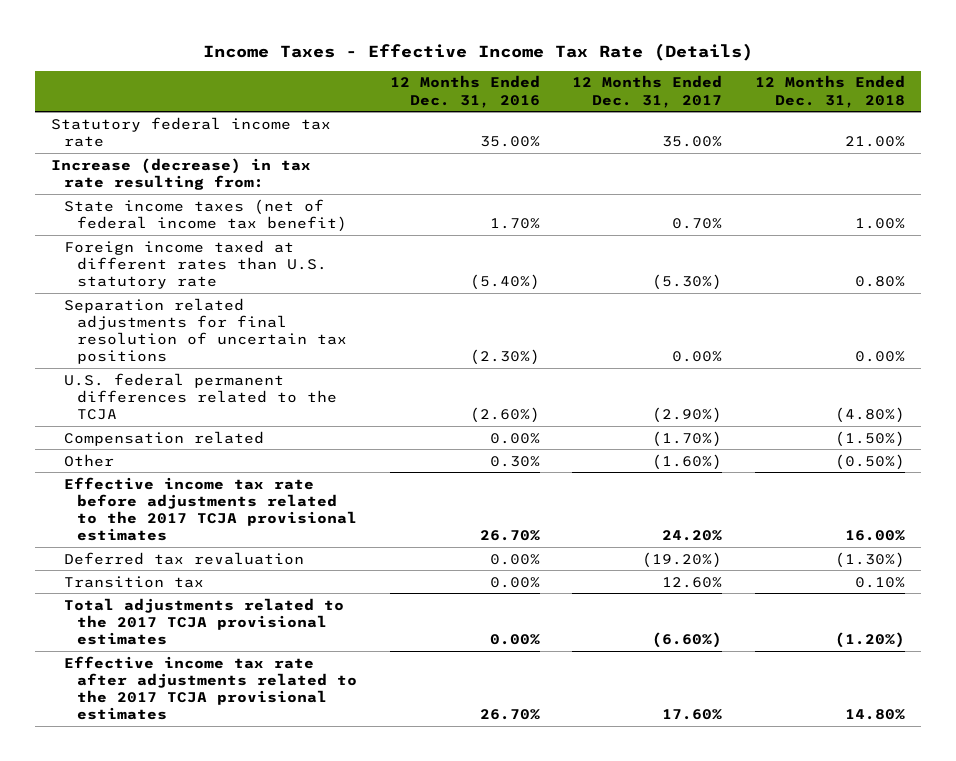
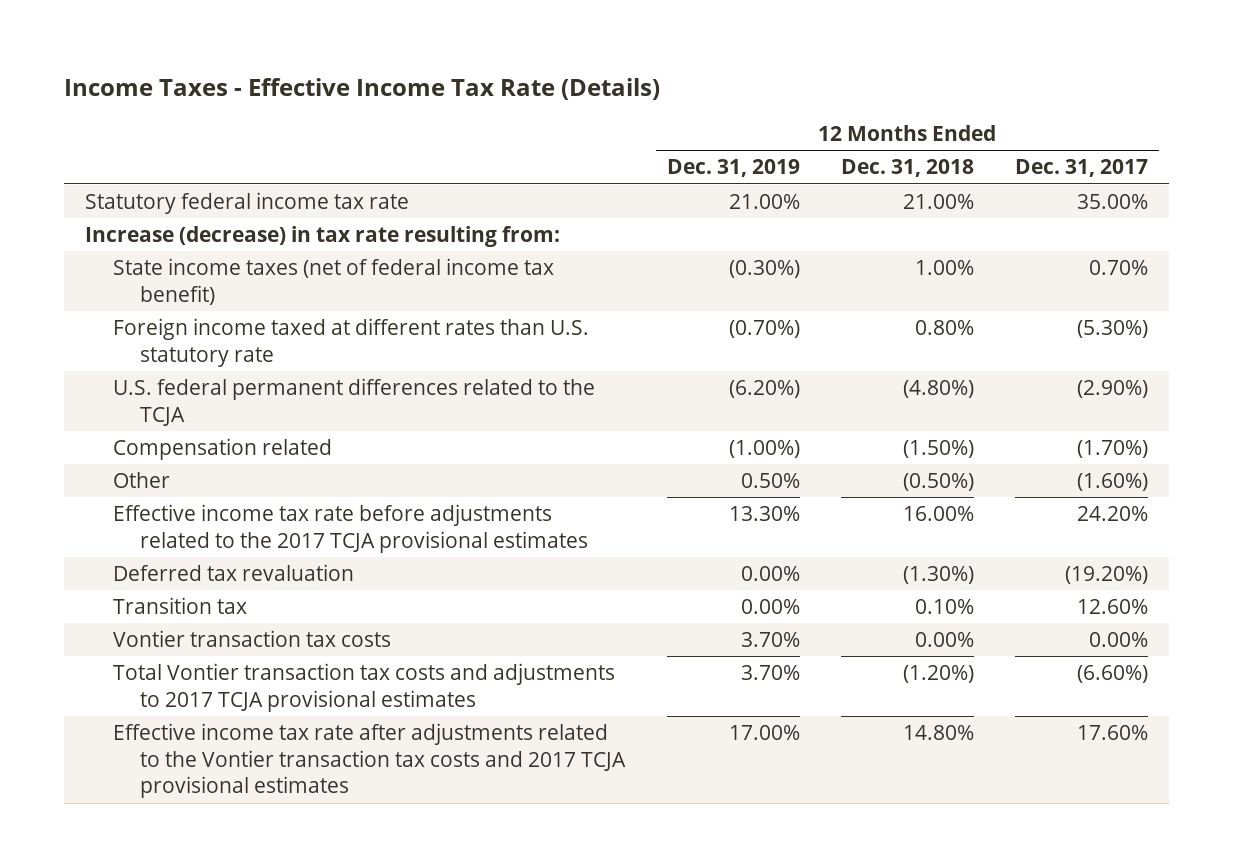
[389,75,540,108] 12 Months Ended Dec. 31, 2016 -> none
none -> [666,159,800,178] Dec. 31, 2019
[64,297,348,365] Separation related adjustments for final resolution of uncertain tax positions -> none
none -> [112,630,391,648] Vontier transaction tax costs
[64,597,345,646] Total adjustments related to the 2017 TCJA provisional estimates -> [112,663,615,712] Total Vontier transaction tax costs and adjustments to 2017 TCJA provisional estimates
[64,655,358,721] Effective income tax rate after adjustments related to the 2017 TCJA provisional estimates -> [112,723,627,799] Effective income tax rate after adjustments related to the Vontier transaction tax costs and 2017 TCJA provisional estimates

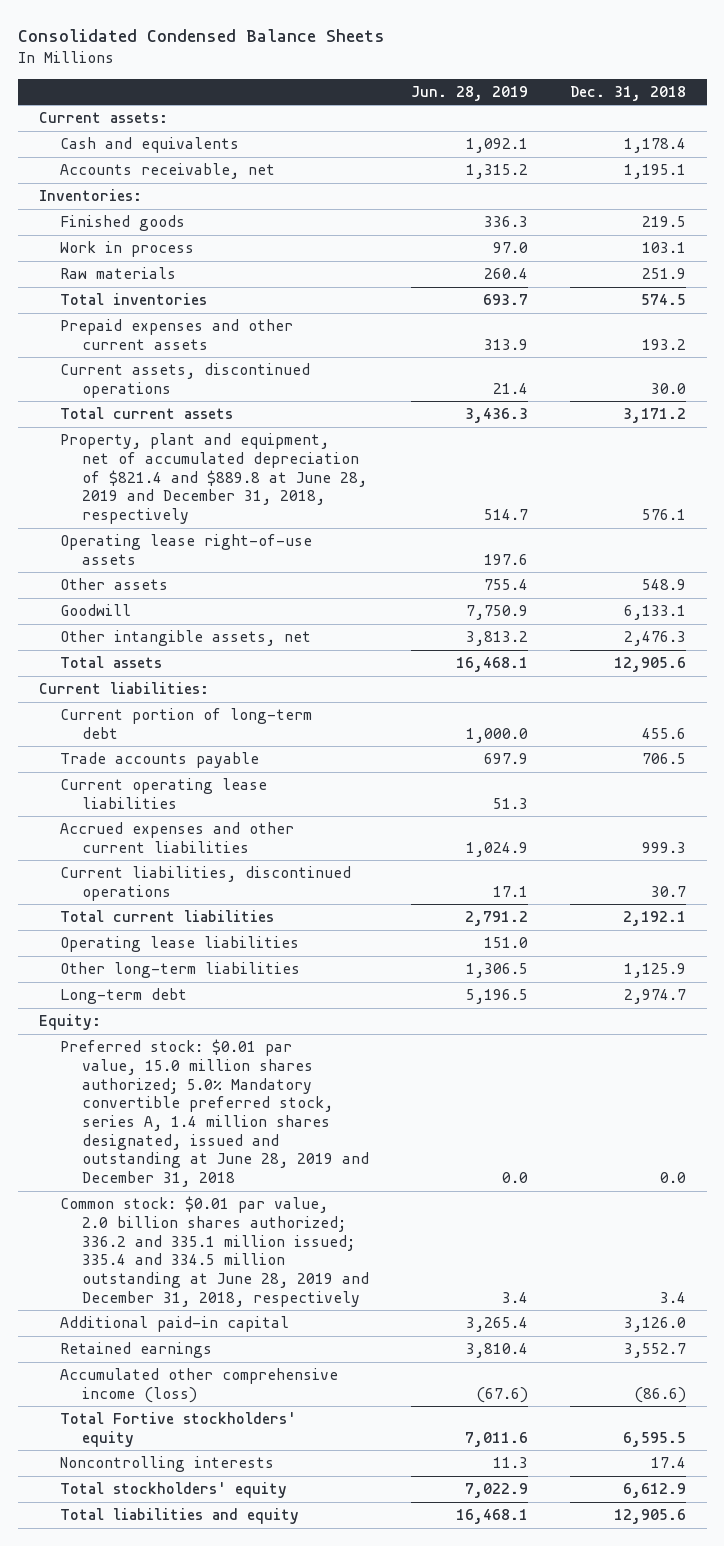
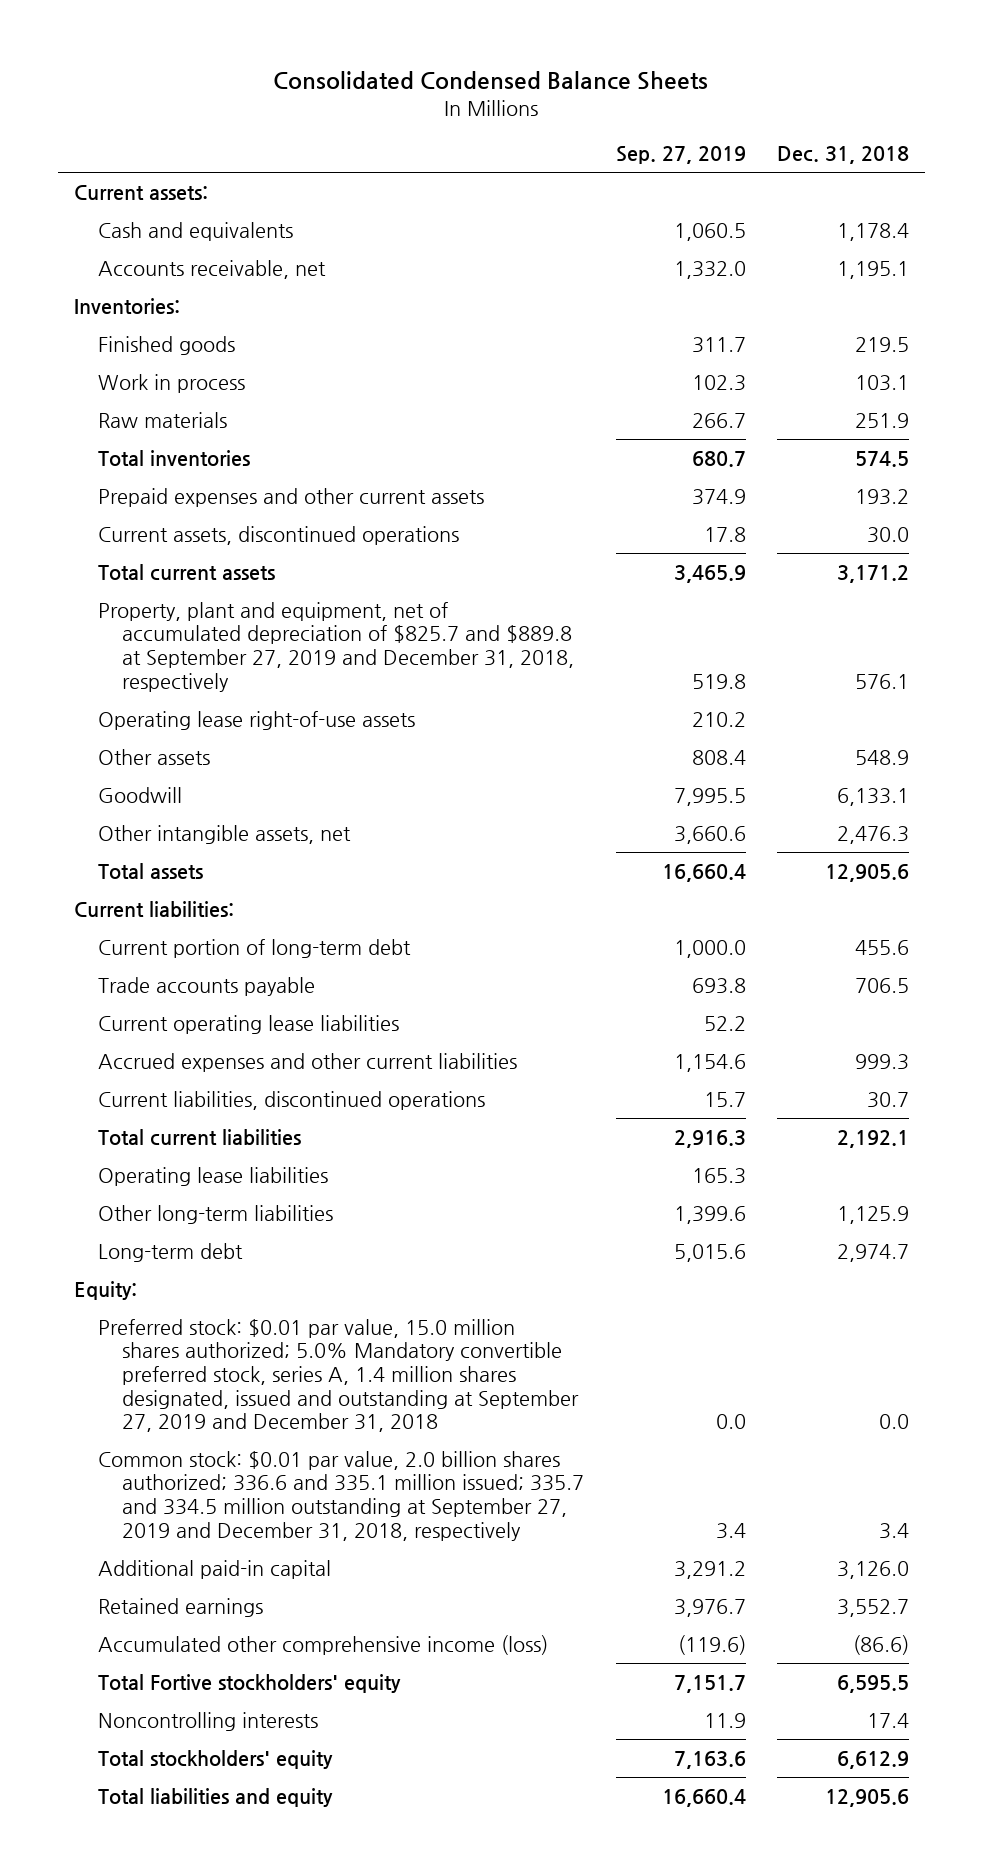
[410,85,528,101] Jun. 28, 2019 -> none
none -> [615,146,746,165] Sep. 27, 2019
[60,433,367,525] Property, plant and equipment, net of accumulated depreciation of $821.4 and $889.8 at June 28, 2019 and December 31, 2018, respectively -> [97,601,574,692] Property, plant and equipment, net of accumulated depreciation of $825.7 and $889.8 at September 27, 2019 and December 31, 2018, respectively
[60,1039,369,1188] Preferred stock: $0.01 par value, 15.0 million shares authorized; 5.0% Mandatory convertible preferred stock, series A, 1.4 million shares designated, issued and outstanding at June 28, 2019 and December 31, 2018 -> [97,1318,579,1433] Preferred stock: $0.01 par value, 15.0 million shares authorized; 5.0% Mandatory convertible preferred stock, series A, 1.4 million shares designated, issued and outstanding at September 27, 2019 and December 31, 2018
[60,1196,369,1307] Common stock: $0.01 par value, 2.0 billion shares authorized; 336.2 and 335.1 million issued; 335.4 and 334.5 million outstanding at June 28, 2019 and December 31, 2018, respectively -> [97,1450,584,1541] Common stock: $0.01 par value, 2.0 billion shares authorized; 336.6 and 335.1 million issued; 335.7 and 334.5 million outstanding at September 27, 2019 and December 31, 2018, respectively

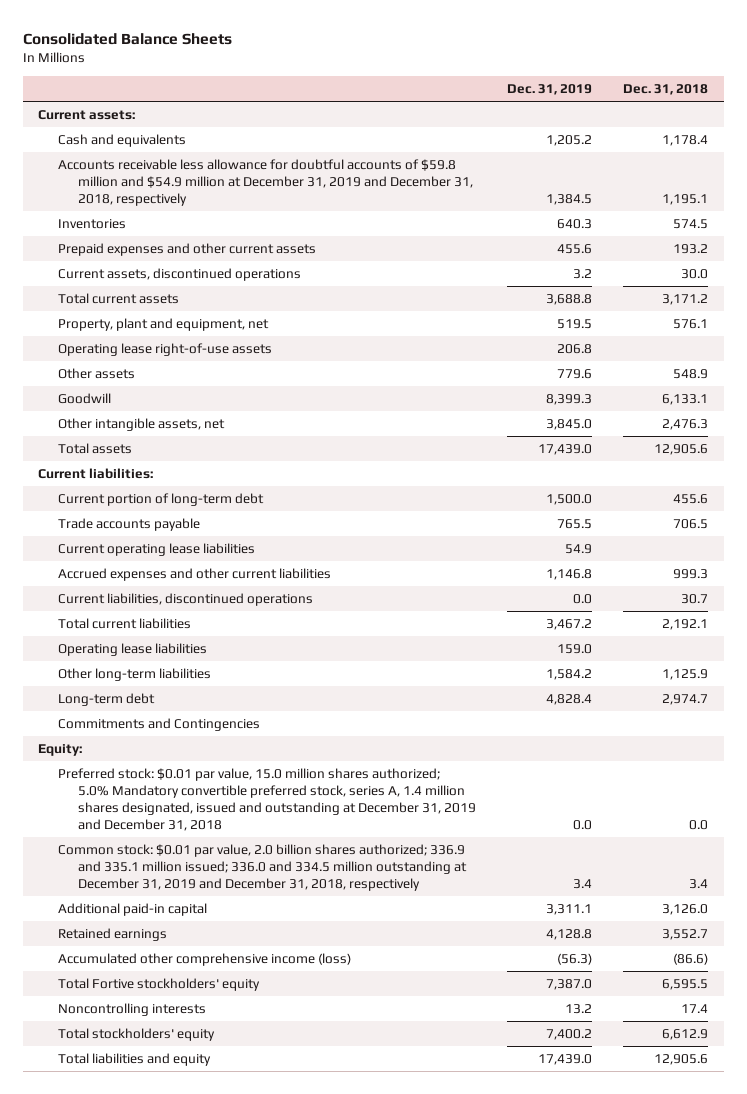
[273,71,709,91] Consolidated Condensed Balance Sheets -> [22,32,232,45] Consolidated Balance Sheets
[615,146,746,165] Sep. 27, 2019 -> none
none -> [507,84,593,96] Dec. 31, 2019
[73,297,180,314] Inventories: -> none
[97,335,235,355] Finished goods -> none
[97,373,245,393] Work in process -> none
[97,411,227,428] Raw materials -> none
[97,259,326,279] Accounts receivable, net -> [58,159,474,207] Accounts receivable less allowance for doubtful accounts of $59.8 million and $54.9 million at December 31, 2019 and December 31, 2018, respectively
[97,449,250,466] Total inventories -> [58,219,127,230] Inventories
[97,601,574,692] Property, plant and equipment, net of accumulated depreciation of $825.7 and $889.8 at September 27, 2019 and December 31, 2018, respectively -> [58,318,270,332] Property, plant and equipment, net
none -> [58,718,261,732] Commitments and Contingencies
[97,1318,579,1433] Preferred stock: $0.01 par value, 15.0 million shares authorized; 5.0% Mandatory convertible preferred stock, series A, 1.4 million shares designated, issued and outstanding at September 27, 2019 and December 31, 2018 -> [58,768,477,832] Preferred stock: $0.01 par value, 15.0 million shares authorized; 5.0% Mandatory convertible preferred stock, series A, 1.4 million shares designated, issued and outstanding at December 31, 2019 and December 31, 2018
[97,1450,584,1541] Common stock: $0.01 par value, 2.0 billion shares authorized; 336.6 and 335.1 million issued; 335.7 and 334.5 million outstanding at September 27, 2019 and December 31, 2018, respectively -> [58,844,468,892] Common stock: $0.01 par value, 2.0 billion shares authorized; 336.9 and 335.1 million issued; 336.0 and 334.5 million outstanding at December 31, 2019 and December 31, 2018, respectively

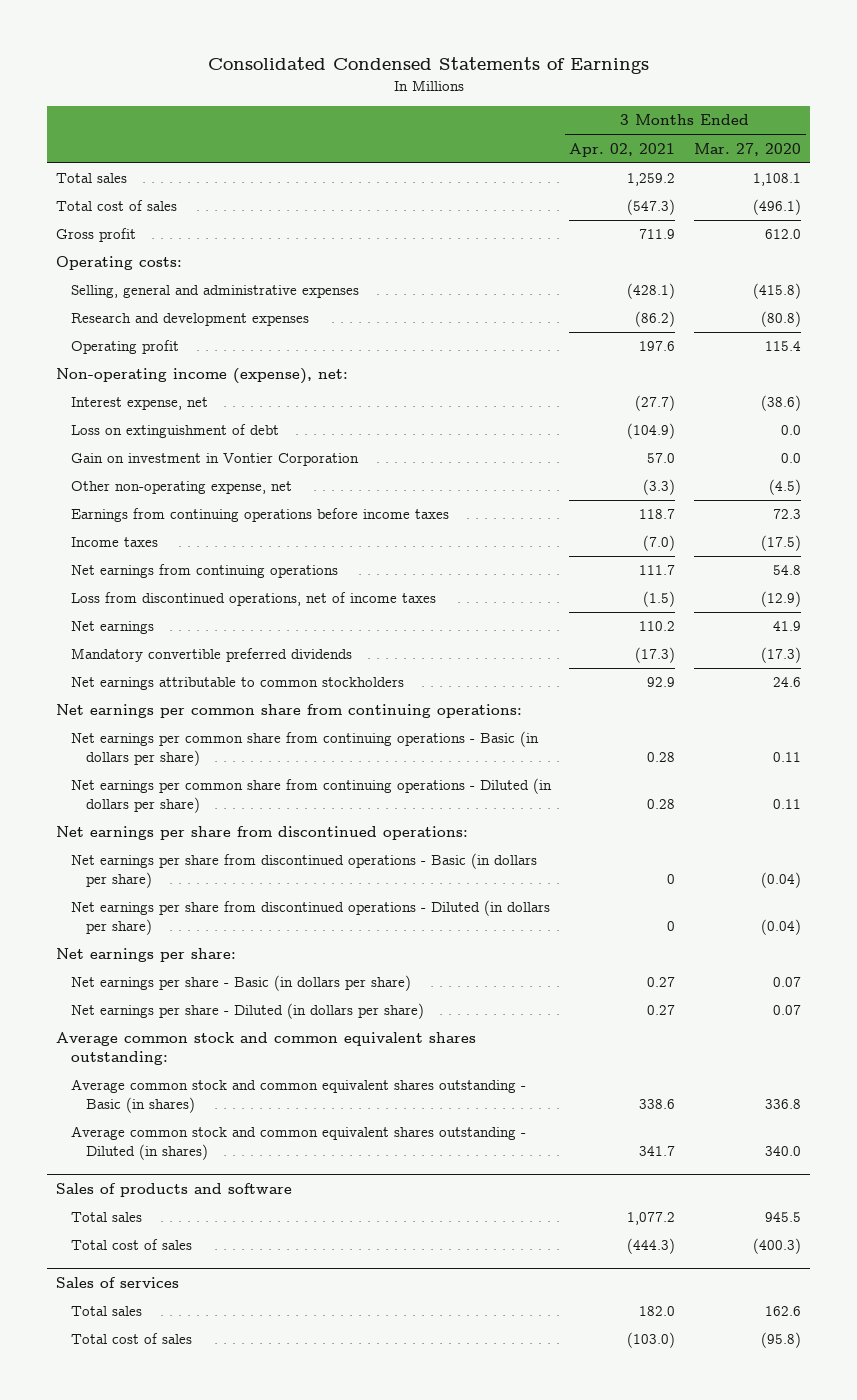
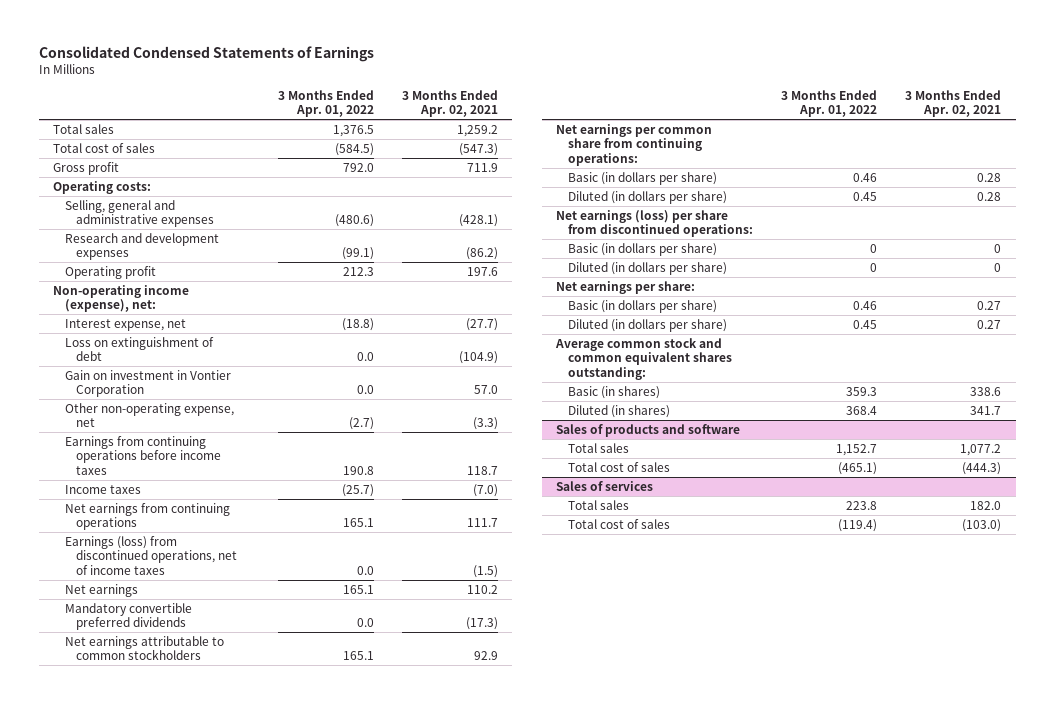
[694,142,802,156] Mar. 27, 2020 -> none
none -> [277,89,374,117] 3 Months Ended Apr. 01, 2022
[70,592,436,607] Loss from discontinued operations, net of income taxes -> [64,535,238,575] Earnings (loss) from discontinued operations, net of income taxes
[70,731,539,767] Net earnings per common share from continuing operations - Basic (in dollars per share) -> [567,171,717,185] Basic (in dollars per share)
[70,778,552,814] Net earnings per common share from continuing operations - Diluted (in dollars per share) -> [567,190,727,204] Diluted (in dollars per share)
[56,826,469,841] Net earnings per share from discontinued operations: -> [556,209,753,238] Net earnings (loss) per share from discontinued operations:
[70,853,537,889] Net earnings per share from discontinued operations - Basic (in dollars per share) -> [567,242,717,256] Basic (in dollars per share)
[70,900,550,936] Net earnings per share from discontinued operations - Diluted (in dollars per share) -> [567,261,727,275] Diluted (in dollars per share)
[70,975,411,992] Net earnings per share - Basic (in dollars per share) -> [567,299,717,313] Basic (in dollars per share)
[70,1003,424,1020] Net earnings per share - Diluted (in dollars per share) -> [567,318,727,332] Diluted (in dollars per share)
[70,1079,526,1114] Average common stock and common equivalent shares outstanding - Basic (in shares) -> [567,385,660,399] Basic (in shares)
[70,1126,526,1161] Average common stock and common equivalent shares outstanding - Diluted (in shares) -> [567,404,670,418] Diluted (in shares)

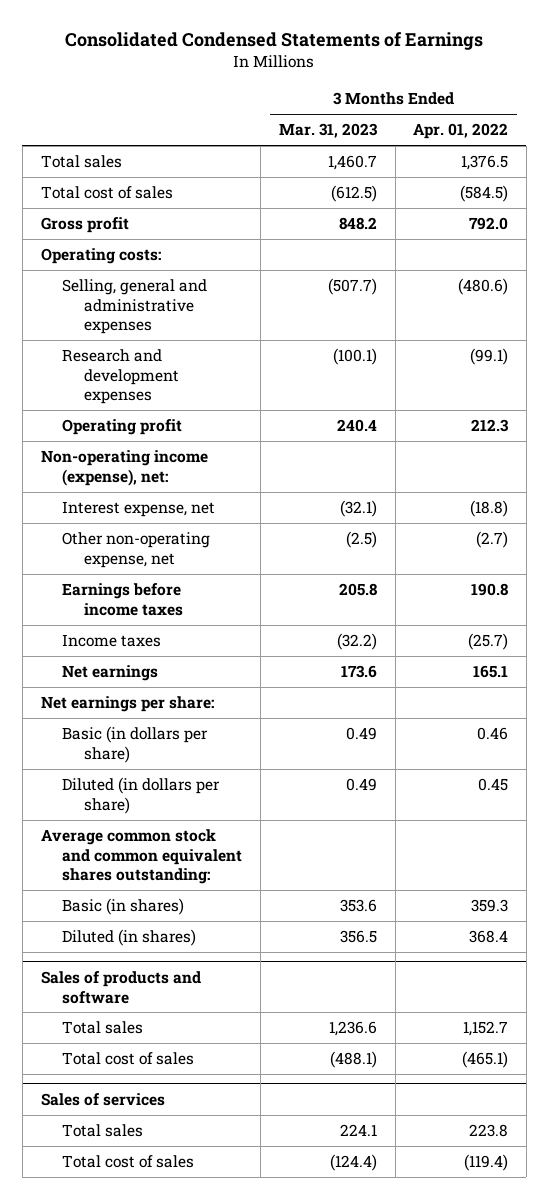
[402,89,499,117] 3 Months Ended Apr. 02, 2021 -> none
none -> [278,123,378,139] Mar. 31, 2023
[64,336,214,362] Loss on extinguishment of debt -> none
[64,369,231,398] Gain on investment in Vontier Corporation -> none
[64,435,222,475] Earnings from continuing operations before income taxes -> [62,583,184,616] Earnings before income taxes
[64,502,230,531] Net earnings from continuing operations -> none
[64,535,238,575] Earnings (loss) from discontinued operations, net of income taxes -> none
[64,602,192,631] Mandatory convertible preferred dividends -> none
[64,635,224,661] Net earnings attributable to common stockholders -> none
[556,123,713,166] Net earnings per common share from continuing operations: -> none
[567,171,717,185] Basic (in dollars per share) -> none
[567,190,727,204] Diluted (in dollars per share) -> none
[556,209,753,238] Net earnings (loss) per share from discontinued operations: -> none
[567,242,717,256] Basic (in dollars per share) -> none
[567,261,727,275] Diluted (in dollars per share) -> none

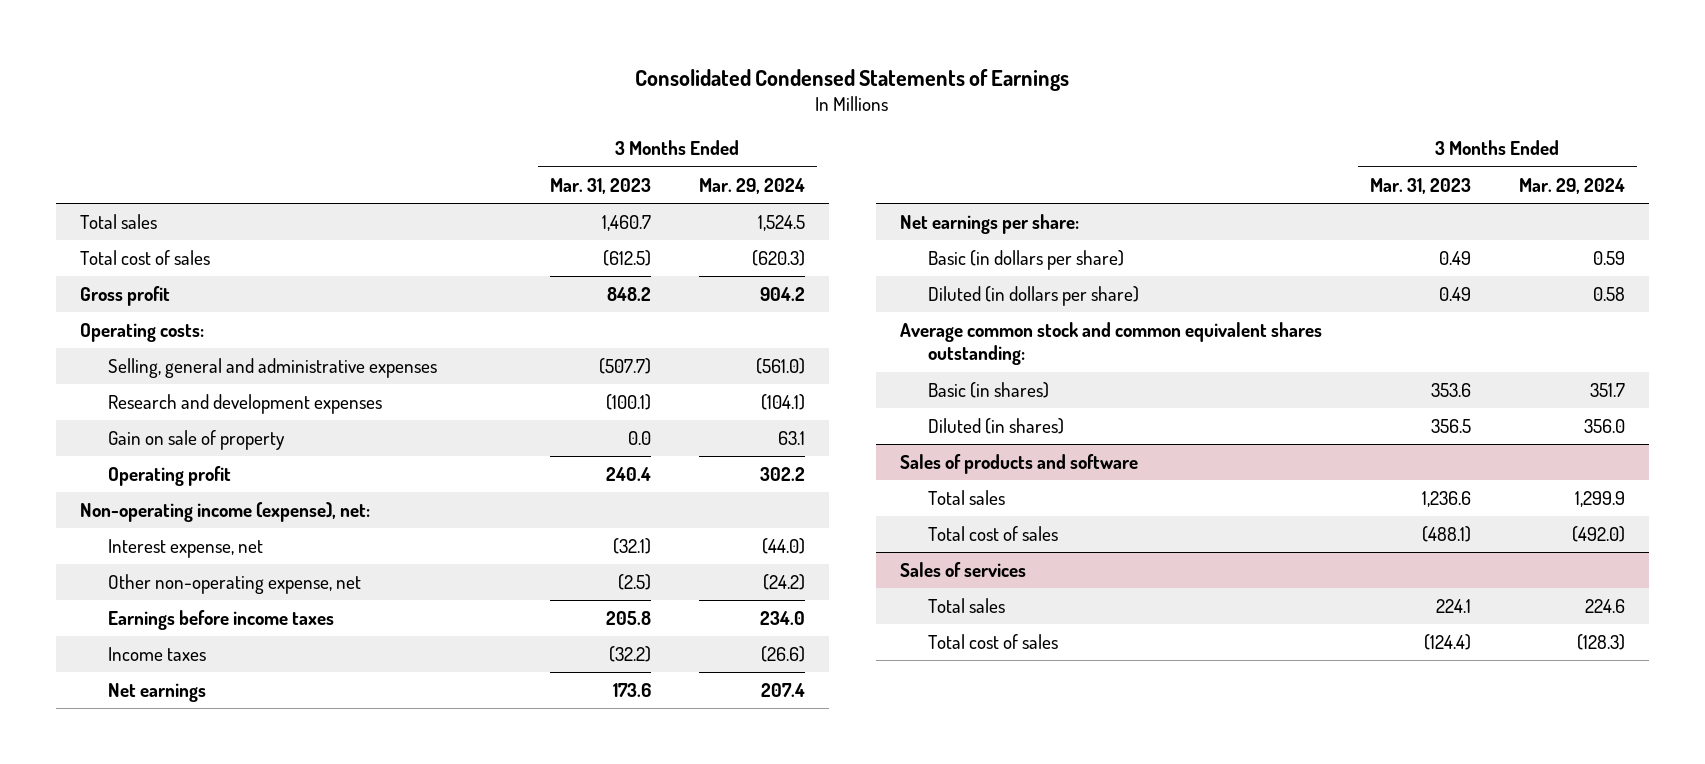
[413,123,509,140] Apr. 01, 2022 -> none
none -> [698,177,805,194] Mar. 29, 2024
none -> [108,430,286,451] Gain on sale of property

